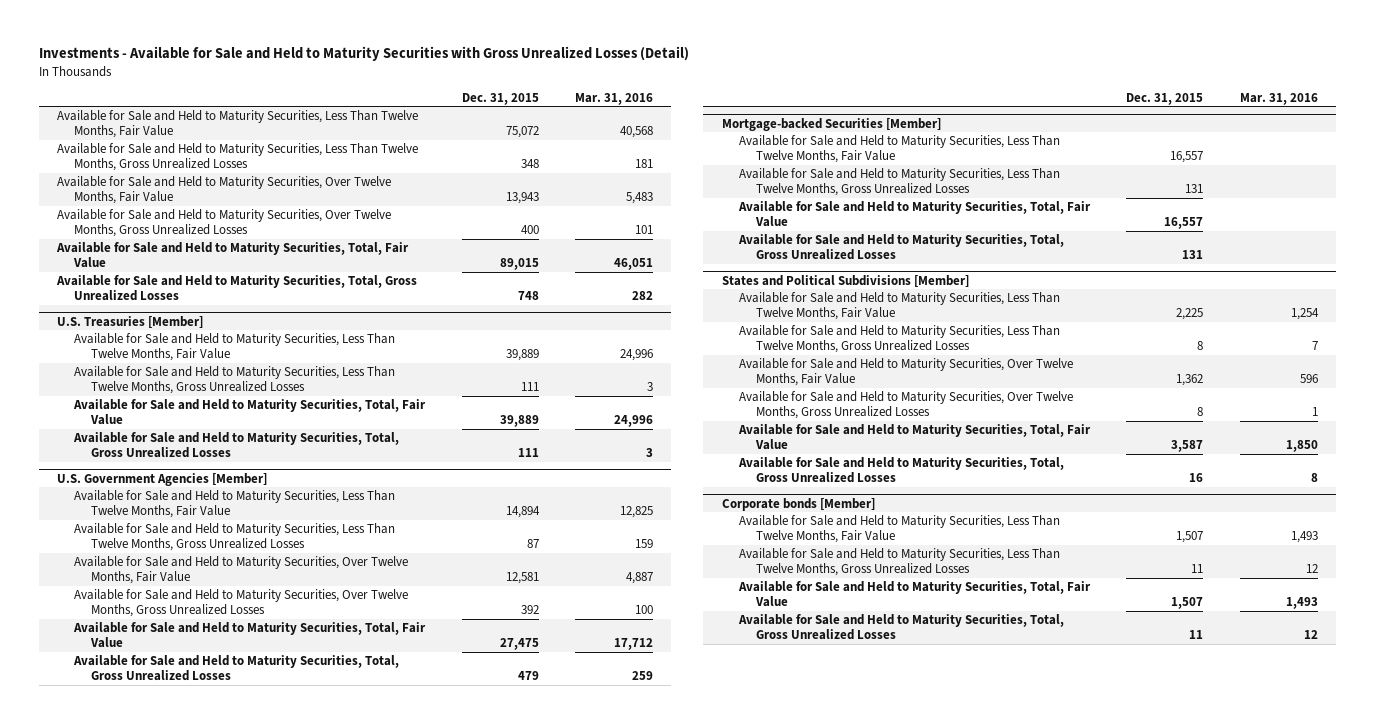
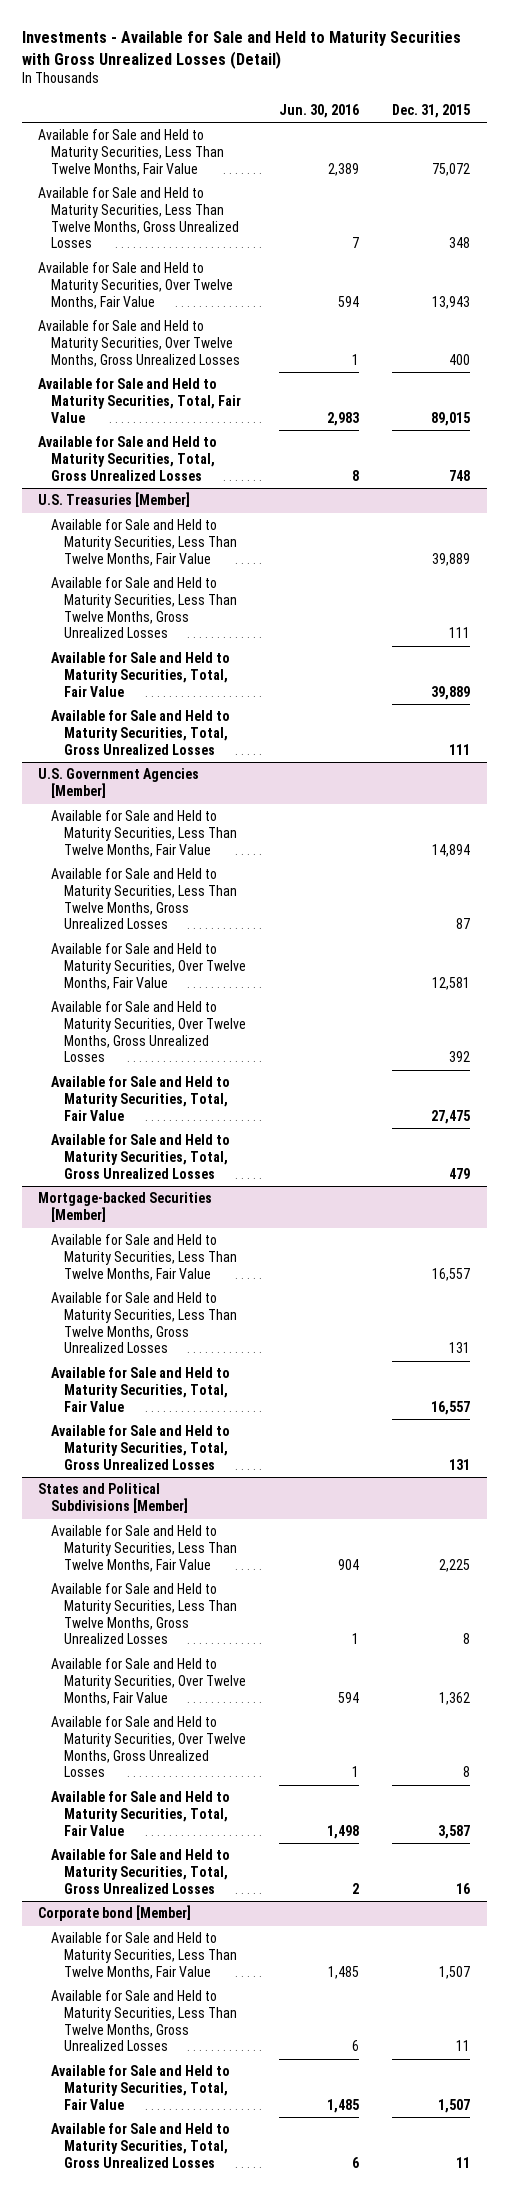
[575,92,654,105] Mar. 31, 2016 -> none
none -> [278,103,359,118] Jun. 30, 2016
[721,497,875,511] Corporate bonds [Member] -> [38,1905,192,1922] Corporate bond [Member]

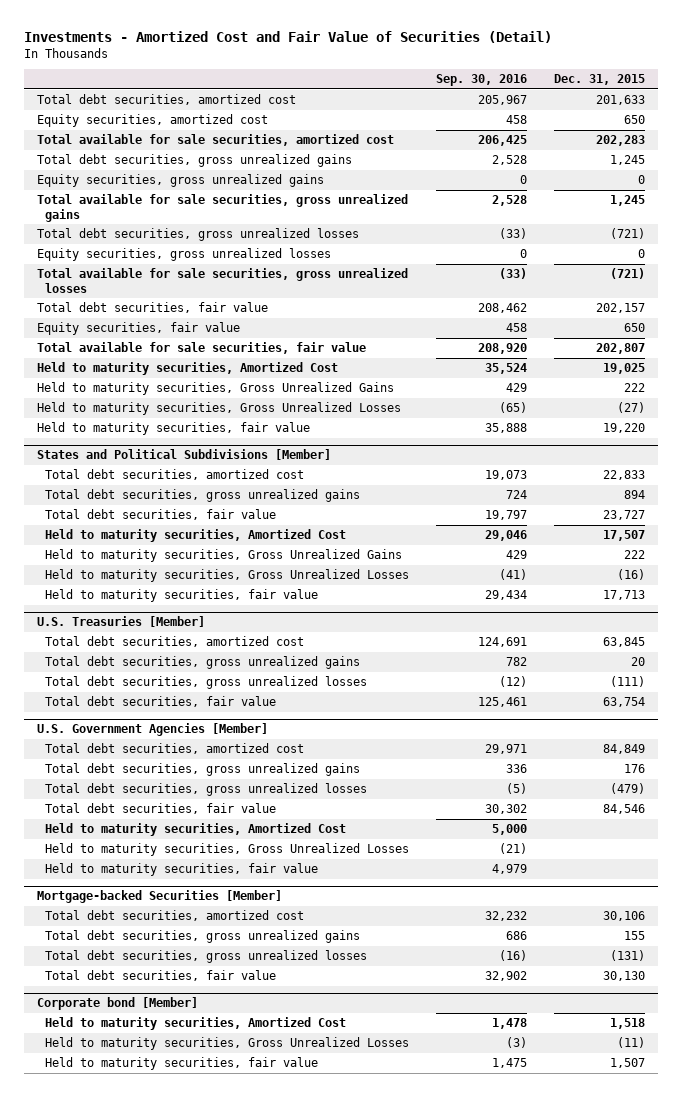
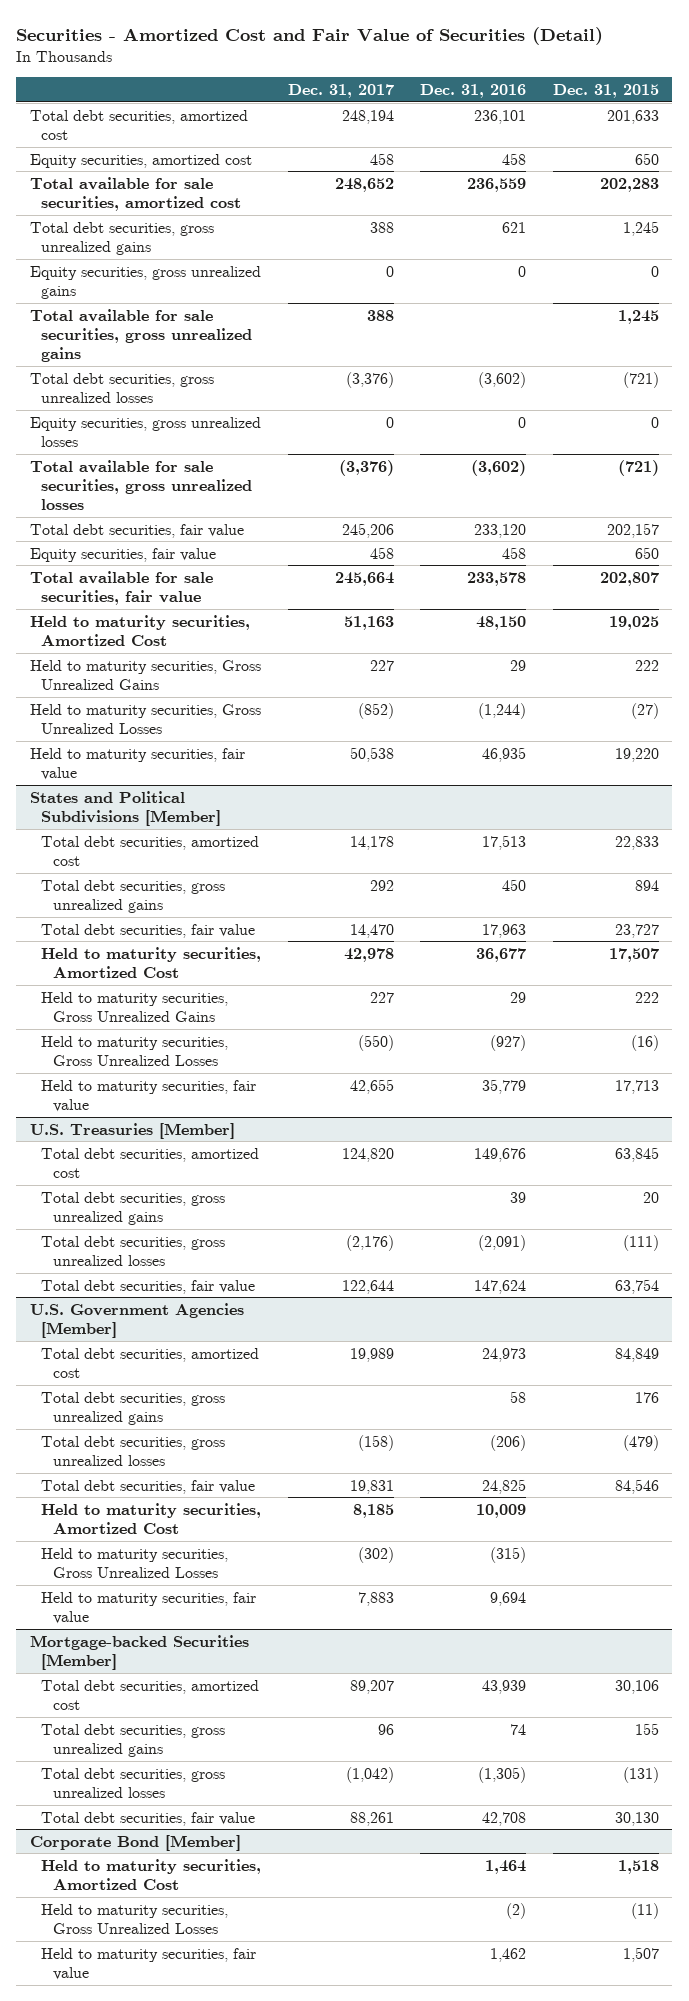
[23,30,552,43] Investments - Amortized Cost and Fair Value of Securities (Detail) -> [16,26,604,45] Securities - Amortized Cost and Fair Value of Securities (Detail)
[436,74,528,87] Sep. 30, 2016 -> none
none -> [287,83,394,98] Dec. 31, 2017
none -> [420,83,527,98] Dec. 31, 2016
[37,997,199,1011] Corporate bond [Member] -> [29,1834,241,1851] Corporate Bond [Member]

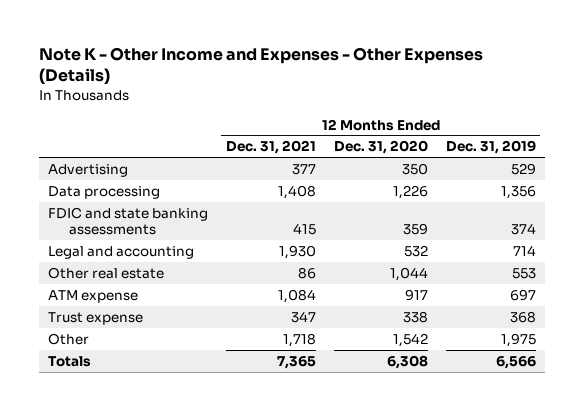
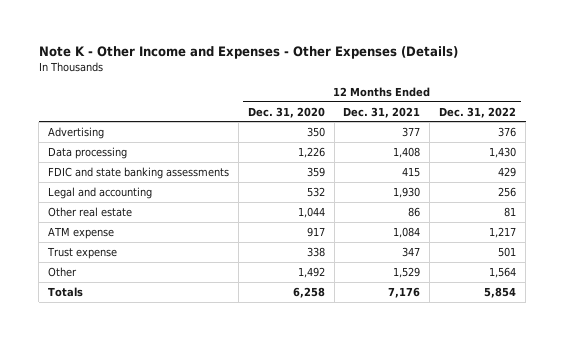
[445,140,536,155] Dec. 31, 2019 -> none
none -> [439,106,517,118] Dec. 31, 2022
[282,332,316,347] 1,718 -> [393,266,421,278] 1,529
[392,332,428,347] 1,542 -> [297,266,325,278] 1,492
[276,355,316,369] 7,365 -> [388,286,421,298] 7,176
[386,354,428,369] 6,308 -> [292,286,325,298] 6,258

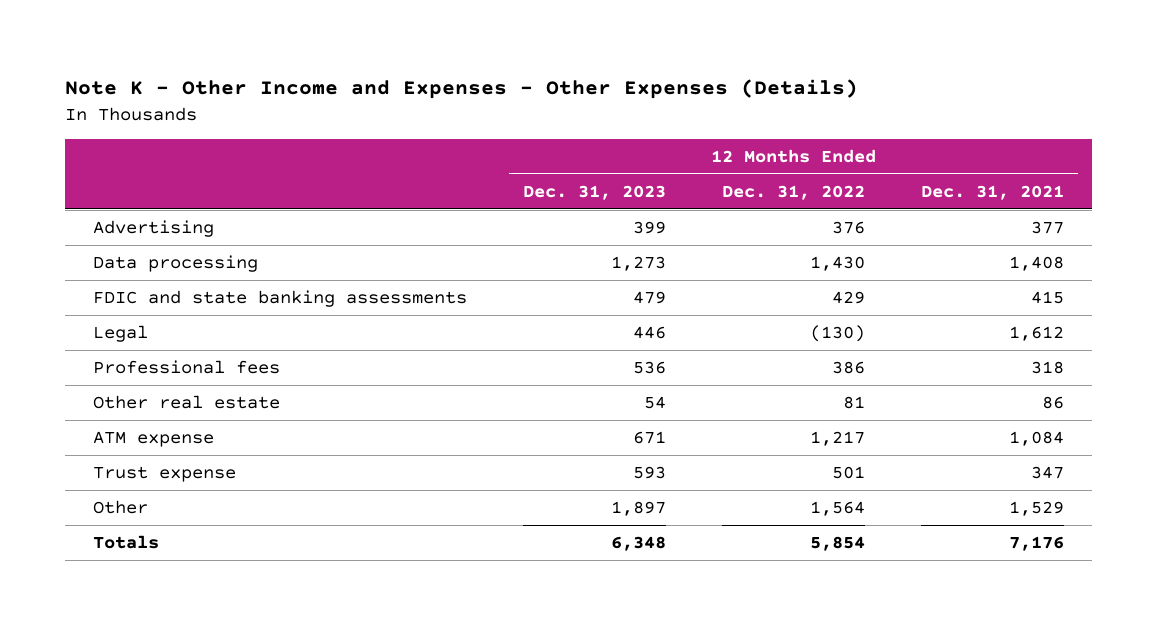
[247,106,325,118] Dec. 31, 2020 -> none
none -> [523,184,667,200] Dec. 31, 2023
[48,186,153,199] Legal and accounting -> none
none -> [93,325,149,343] Legal
none -> [93,360,281,375] Professional fees

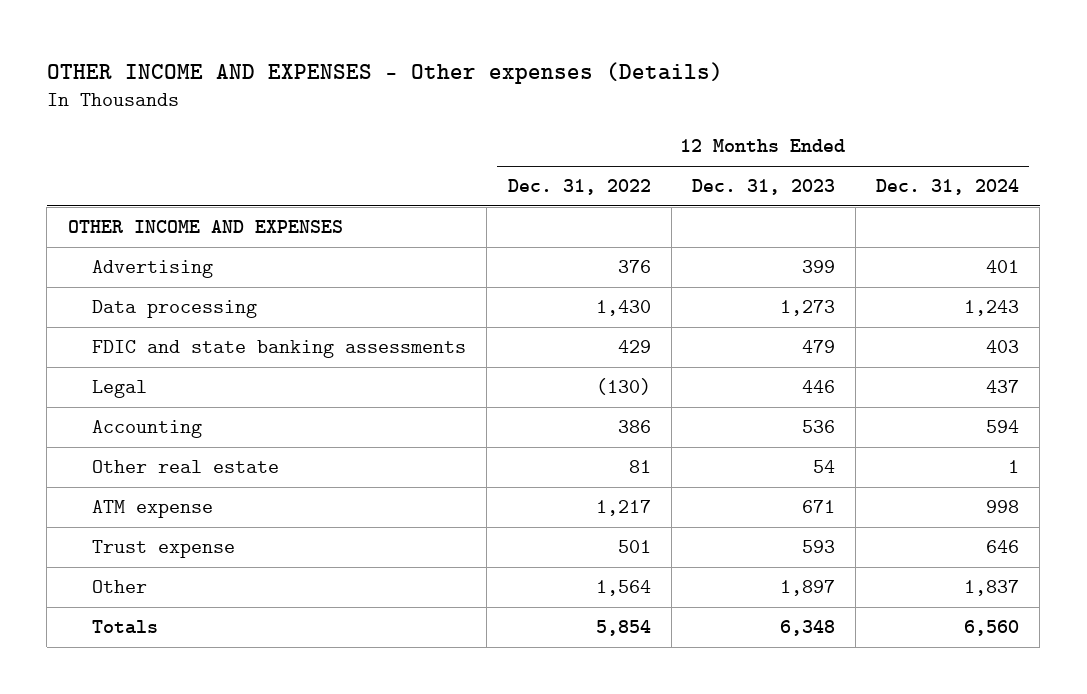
[65,79,859,100] Note K - Other Income and Expenses - Other Expenses (Details) -> [46,61,723,84] OTHER INCOME AND EXPENSES - Other expenses (Details)
[921,184,1065,200] Dec. 31, 2021 -> none
none -> [876,179,1020,196] Dec. 31, 2024
none -> [67,220,343,234] OTHER INCOME AND EXPENSES
[93,360,281,375] Professional fees -> [92,420,203,439] Accounting

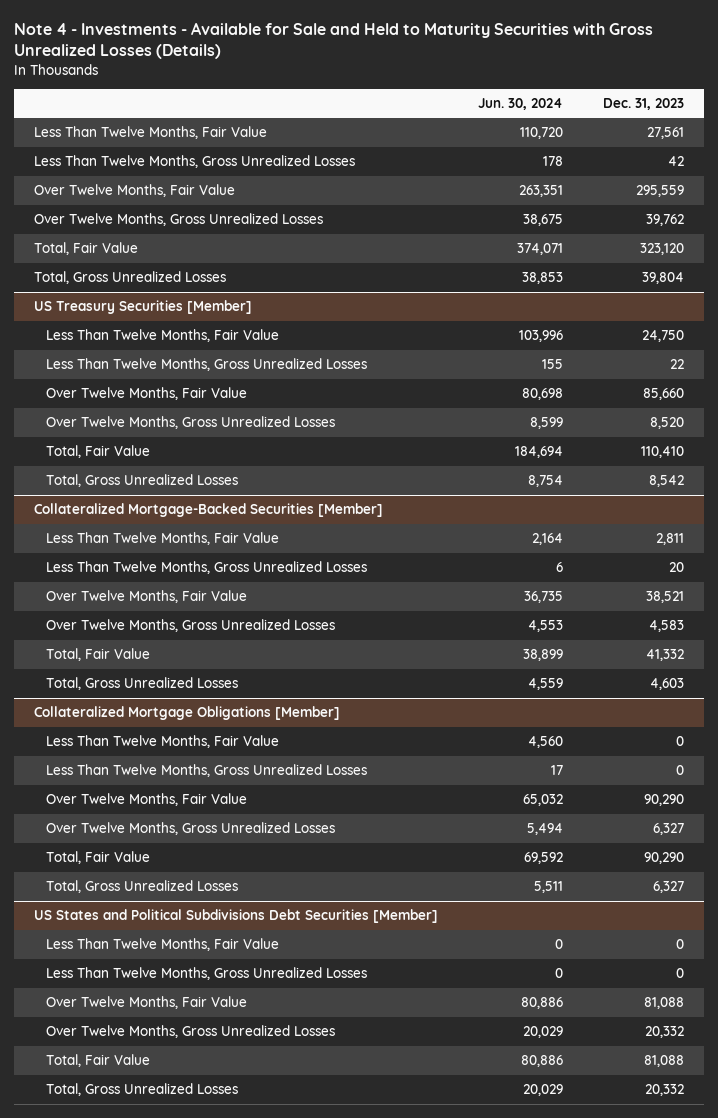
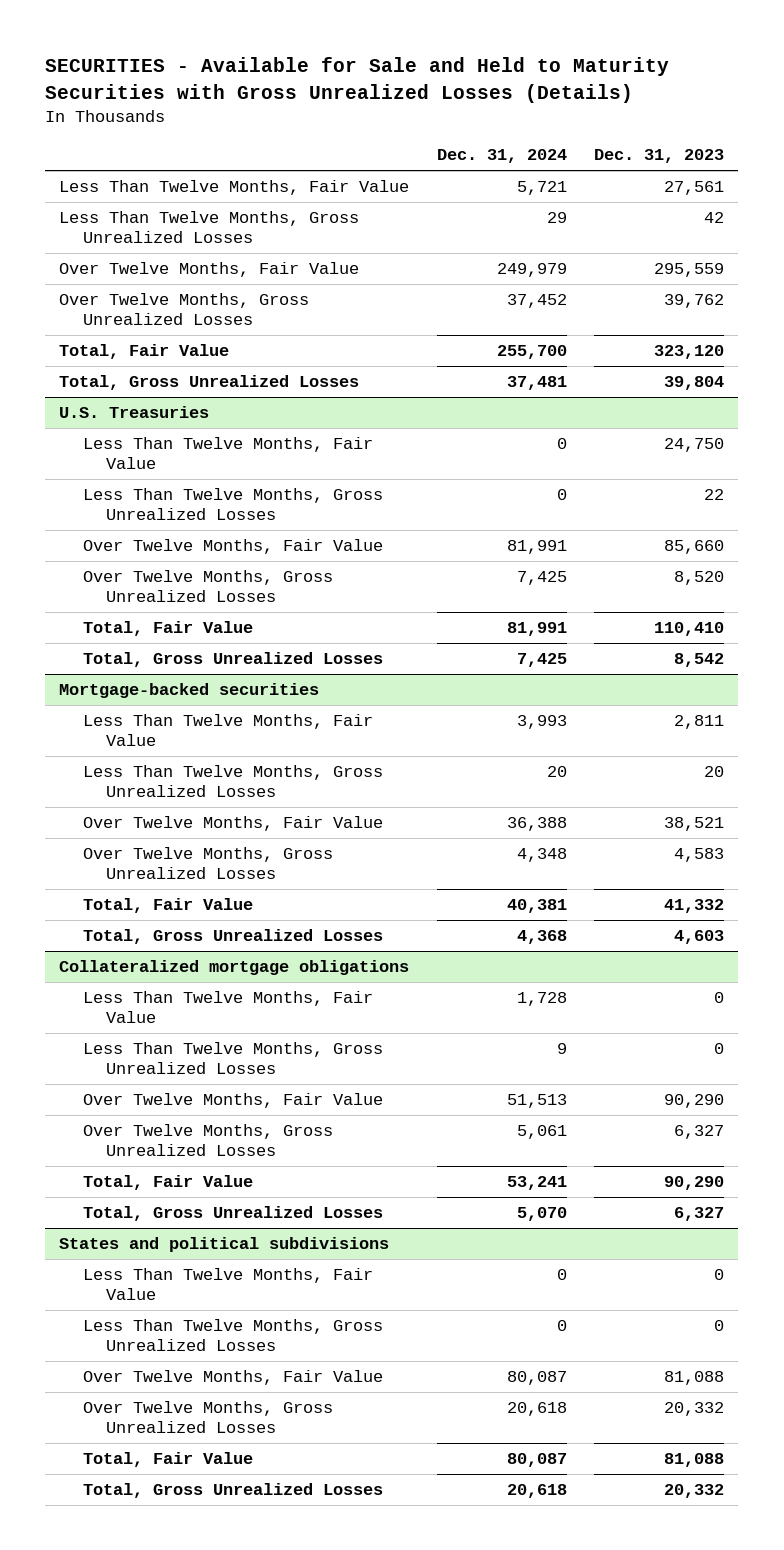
[13,22,653,60] Note 4 - Investments - Available for Sale and Held to Maturity Securities with Gross Unrealized Losses (Details) -> [45,56,670,103] SECURITIES - Available for Sale and Held to Maturity Securities with Gross Unrealized Losses (Details)
[477,97,563,110] Jun. 30, 2024 -> none
none -> [436,149,567,164] Dec. 31, 2024
[33,300,252,315] US Treasury Securities [Member] -> [59,406,210,419] U.S. Treasuries
[33,503,383,518] Collateralized Mortgage-Backed Securities [Member] -> [59,683,320,699] Mortgage-backed securities
[33,706,340,721] Collateralized Mortgage Obligations [Member] -> [59,960,410,976] Collateralized mortgage obligations
[33,909,438,924] US States and Political Subdivisions Debt Securities [Member] -> [59,1237,390,1253] States and political subdivisions

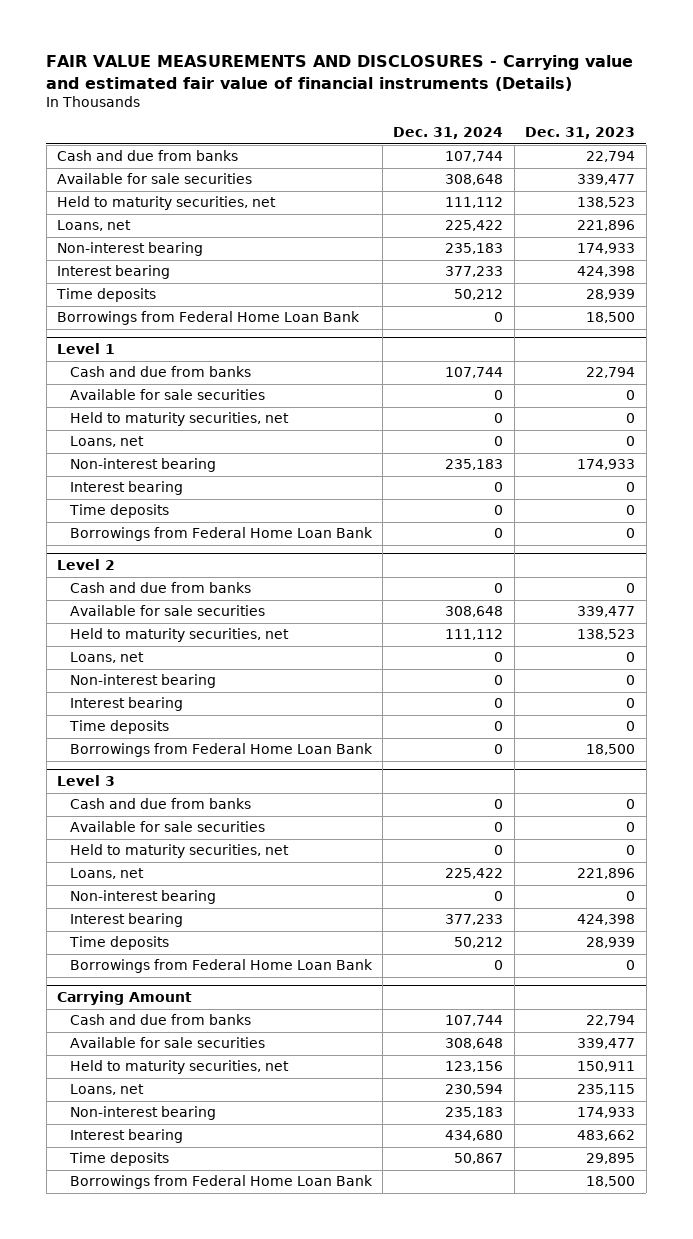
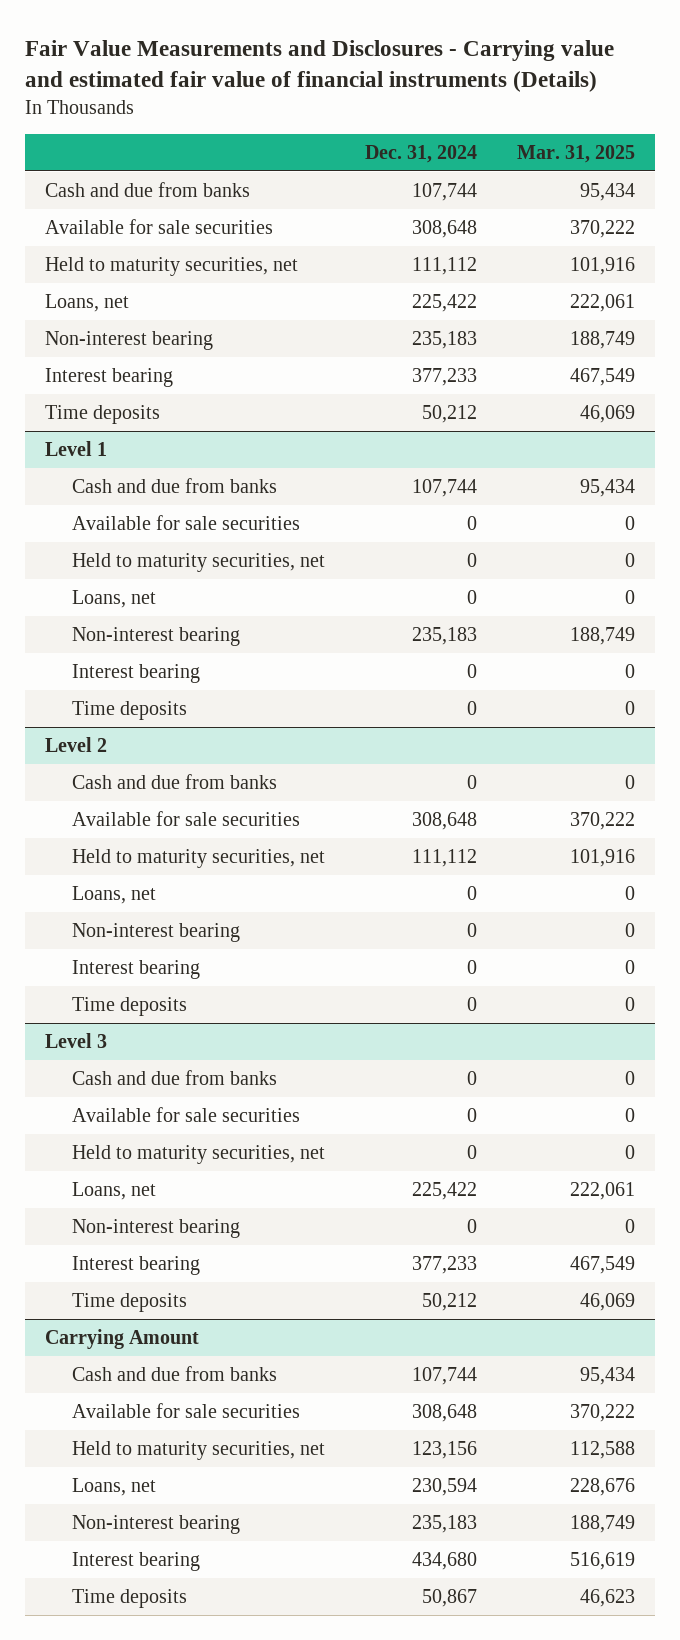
[46,55,634,91] FAIR VALUE MEASUREMENTS AND DISCLOSURES - Carrying value and estimated fair value of financial instruments (Details) -> [24,39,614,92] Fair Value Measurements and Disclosures - Carrying value and estimated fair value of financial instruments (Details)
[525,127,636,140] Dec. 31, 2023 -> none
none -> [517,144,636,163] Mar. 31, 2025
[57,311,361,326] Borrowings from Federal Home Loan Bank -> none
[69,527,373,542] Borrowings from Federal Home Loan Bank -> none
[69,743,373,758] Borrowings from Federal Home Loan Bank -> none
[69,959,373,974] Borrowings from Federal Home Loan Bank -> none
[69,1175,373,1190] Borrowings from Federal Home Loan Bank -> none

